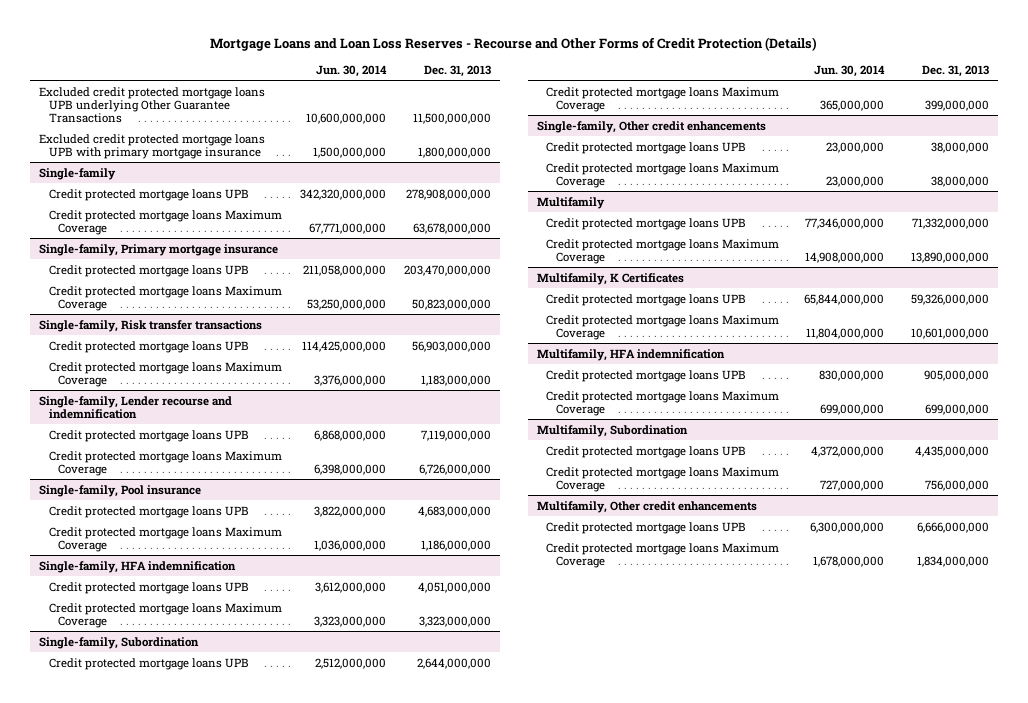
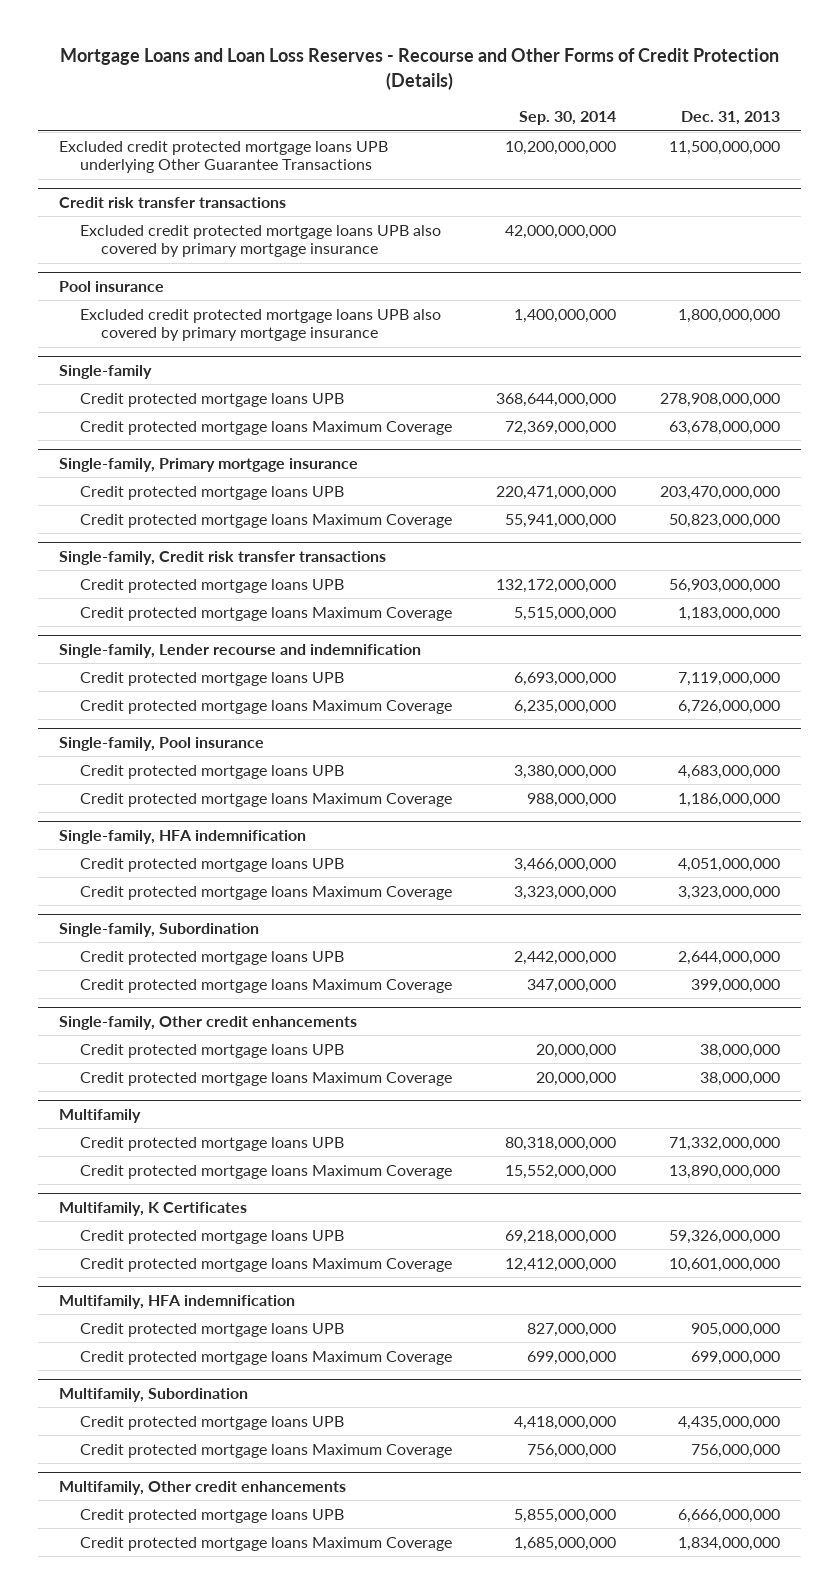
[315,64,387,77] Jun. 30, 2014 -> none
none -> [518,111,616,126] Sep. 30, 2014
none -> [59,197,287,209] Credit risk transfer transactions
none -> [80,224,442,258] Excluded credit protected mortgage loans UPB also covered by primary mortgage insurance
none -> [59,281,165,293] Pool insurance
[39,133,266,159] Excluded credit protected mortgage loans UPB with primary mortgage insurance -> [80,308,442,342] Excluded credit protected mortgage loans UPB also covered by primary mortgage insurance
[39,319,263,332] Single-family, Risk transfer transactions -> [59,551,387,566] Single-family, Credit risk transfer transactions

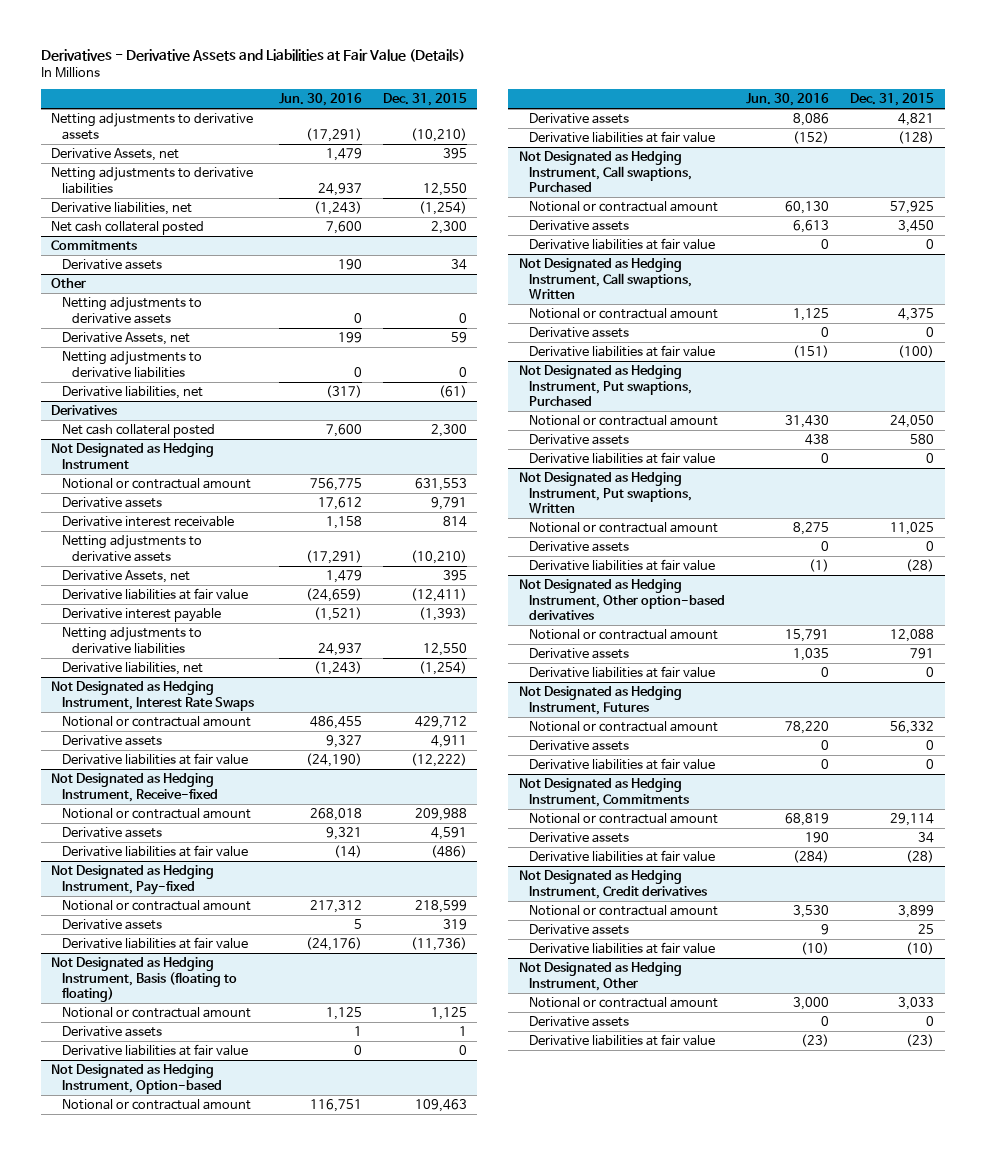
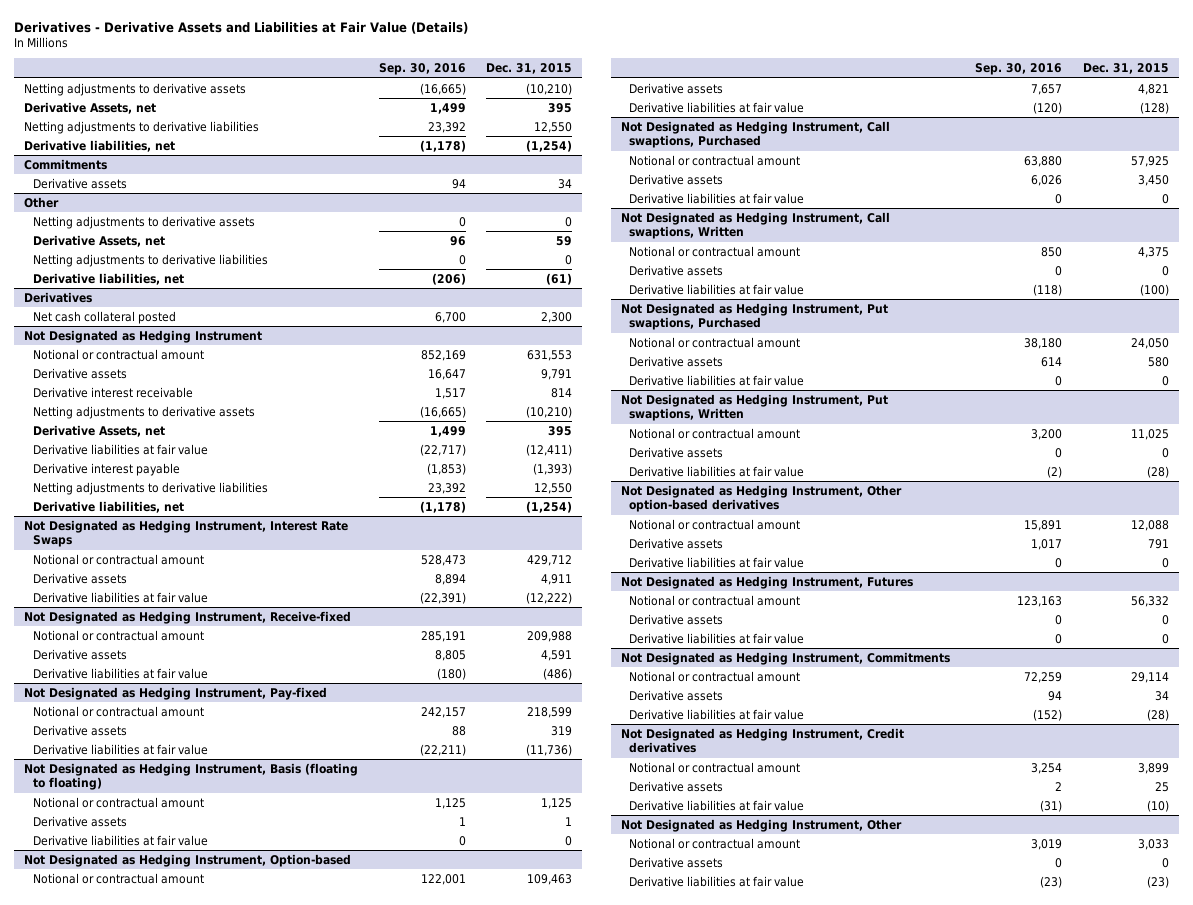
[278,93,362,107] Jun. 30, 2016 -> none
none -> [378,63,466,76] Sep. 30, 2016
[51,221,205,236] Net cash collateral posted -> none

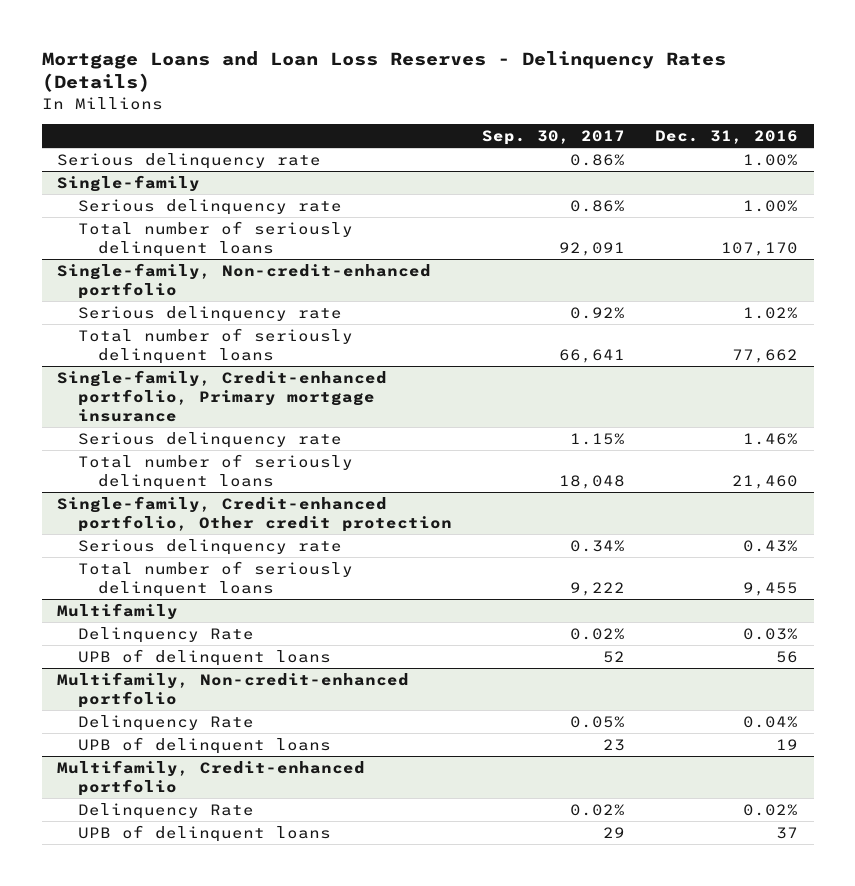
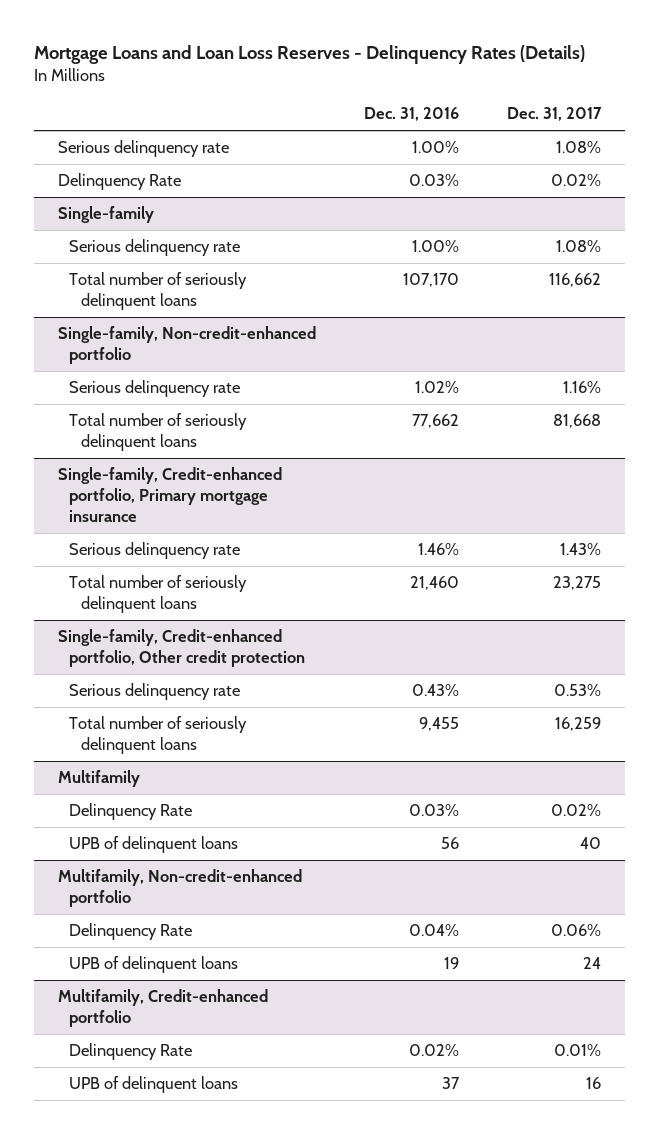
[482,129,626,145] Sep. 30, 2017 -> none
none -> [507,107,603,122] Dec. 31, 2017
none -> [57,173,181,191] Delinquency Rate

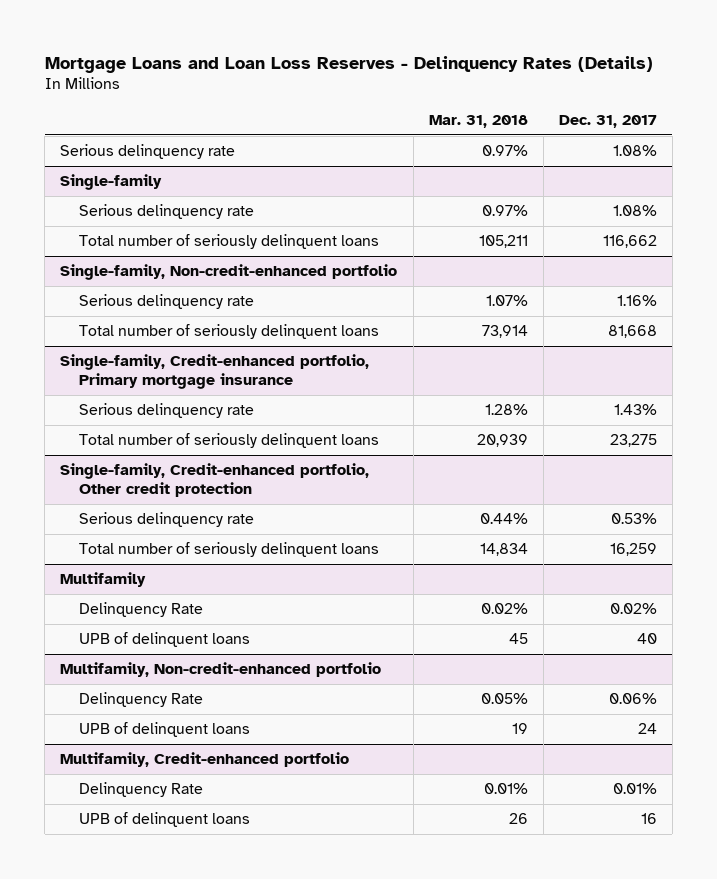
[364,107,460,122] Dec. 31, 2016 -> none
none -> [428,114,528,128] Mar. 31, 2018
[57,173,181,191] Delinquency Rate -> none

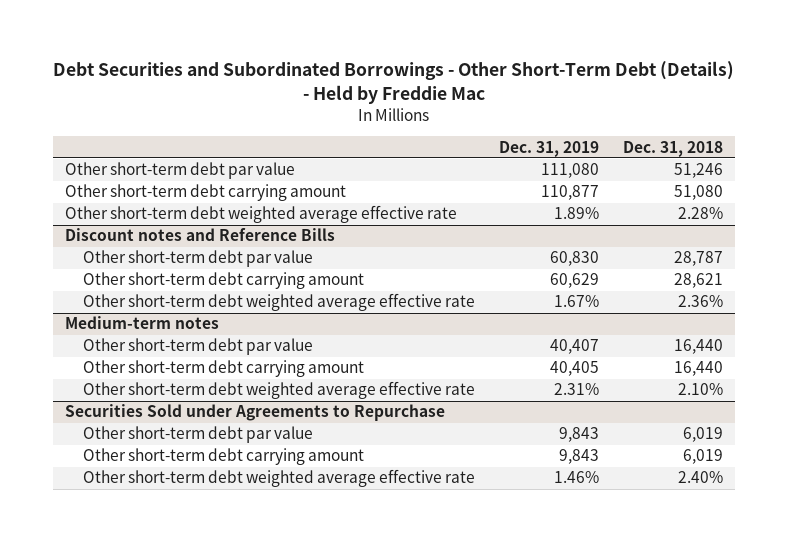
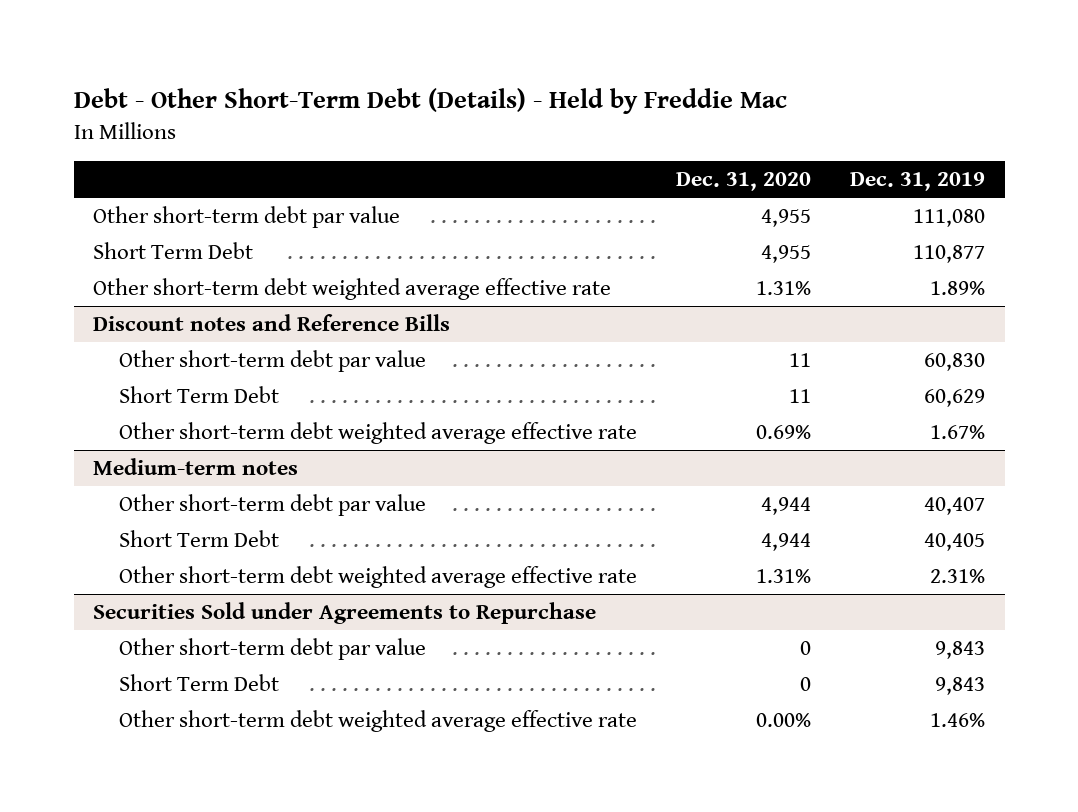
[52,61,734,105] Debt Securities and Subordinated Borrowings - Other Short-Term Debt (Details) - Held by Freddie Mac -> [73,88,787,115] Debt - Other Short-Term Debt (Details) - Held by Freddie Mac
[623,140,724,157] Dec. 31, 2018 -> none
none -> [675,172,811,192] Dec. 31, 2020
[64,184,346,202] Other short-term debt carrying amount -> [93,241,254,259] Short Term Debt
[82,272,364,290] Other short-term debt carrying amount -> [118,385,279,403] Short Term Debt
[82,360,364,378] Other short-term debt carrying amount -> [118,529,279,547] Short Term Debt
[82,448,364,466] Other short-term debt carrying amount -> [118,673,279,691] Short Term Debt

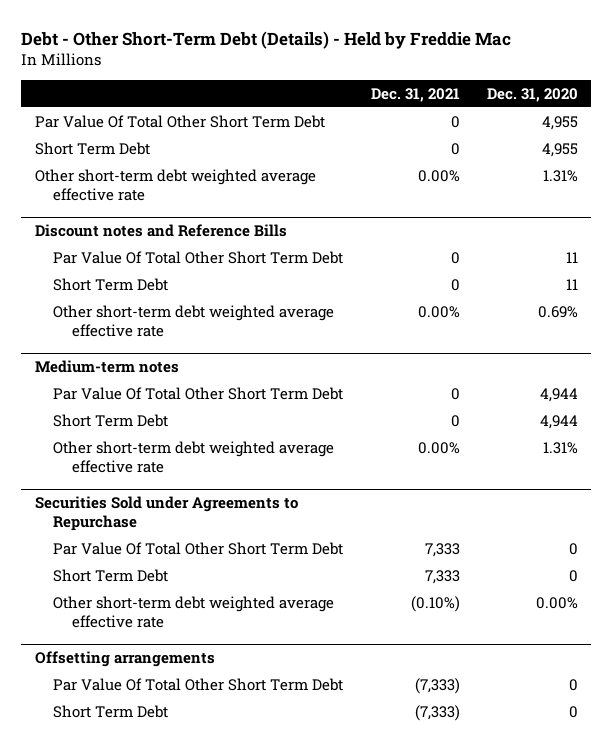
[850,172,986,192] Dec. 31, 2019 -> none
none -> [370,87,460,102] Dec. 31, 2021
[93,205,401,228] Other short-term debt par value -> [35,114,326,128] Par Value Of Total Other Short Term Debt
[118,349,426,372] Other short-term debt par value -> [53,250,344,264] Par Value Of Total Other Short Term Debt
[118,493,426,516] Other short-term debt par value -> [53,386,344,400] Par Value Of Total Other Short Term Debt
[118,637,426,660] Other short-term debt par value -> [53,541,344,555] Par Value Of Total Other Short Term Debt
none -> [35,651,216,668] Offsetting arrangements
none -> [53,677,344,691] Par Value Of Total Other Short Term Debt
none -> [53,704,169,718] Short Term Debt

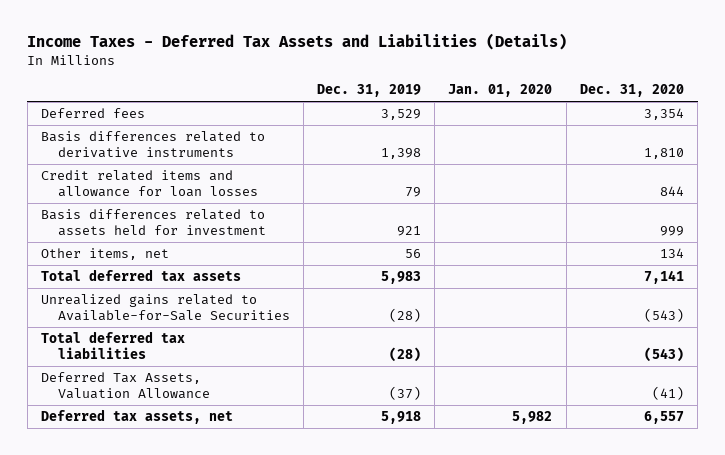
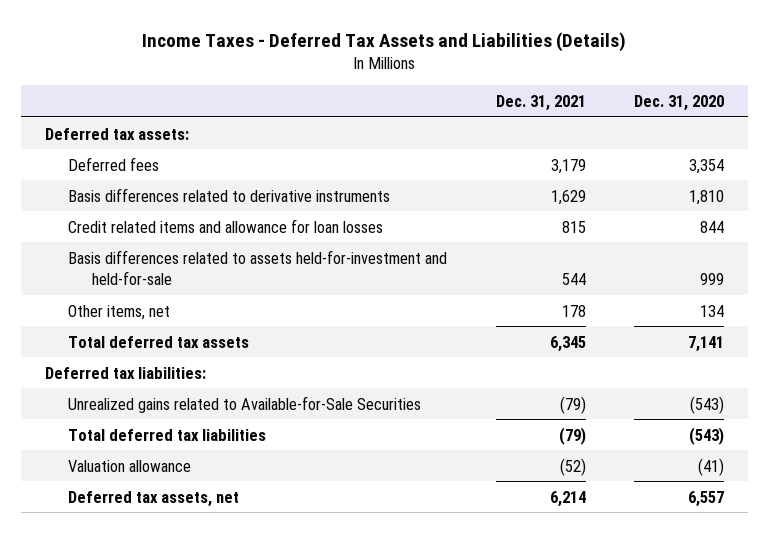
[317,84,422,98] Dec. 31, 2019 -> none
[448,84,553,98] Jan. 01, 2020 -> none
none -> [495,95,586,112] Dec. 31, 2021
none -> [45,127,190,140] Deferred tax assets:
[40,209,266,236] Basis differences related to assets held for investment -> [68,249,448,285] Basis differences related to assets held-for-investment and held-for-sale
none -> [45,366,207,379] Deferred tax liabilities:
[40,372,210,399] Deferred Tax Assets, Valuation Allowance -> [68,459,192,472] Valuation allowance

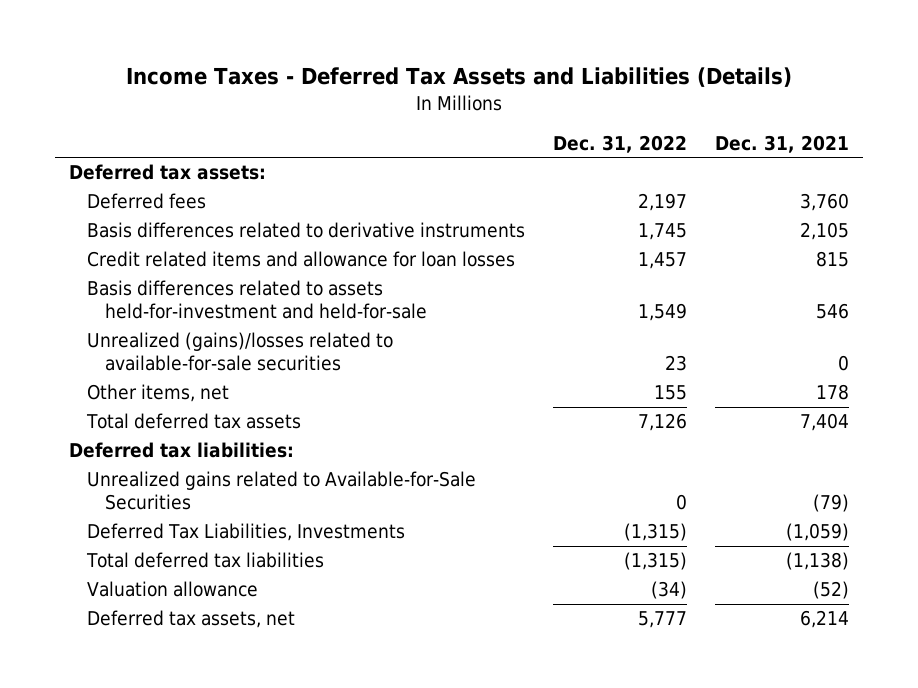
[633,95,724,112] Dec. 31, 2020 -> none
none -> [553,134,688,153] Dec. 31, 2022
[550,158,586,174] 3,179 -> [799,193,849,212] 3,760
[550,189,586,205] 1,629 -> [799,222,849,241] 2,105
[561,272,586,285] 544 -> [815,303,849,320] 546
none -> [87,332,394,372] Unrealized (gains)/losses related to available-for-sale securities
[549,335,586,352] 6,345 -> [799,413,849,432] 7,404
none -> [87,523,406,542] Deferred Tax Liabilities, Investments
[558,426,586,445] (79) -> [785,552,849,571] (1,138)

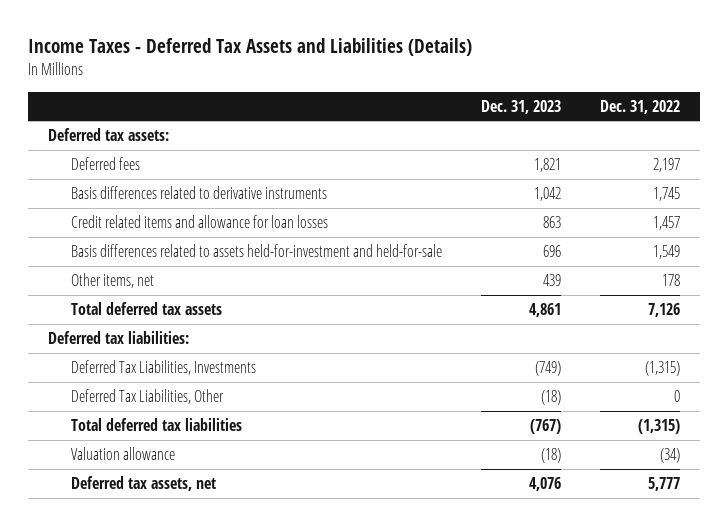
[714,134,849,153] Dec. 31, 2021 -> none
none -> [480,99,561,114] Dec. 31, 2023
[87,332,394,372] Unrealized (gains)/losses related to available-for-sale securities -> none
[654,385,688,401] 155 -> [662,274,681,287] 178
[87,471,477,511] Unrealized gains related to Available-for-Sale Securities -> none
none -> [70,389,224,405] Deferred Tax Liabilities, Other

